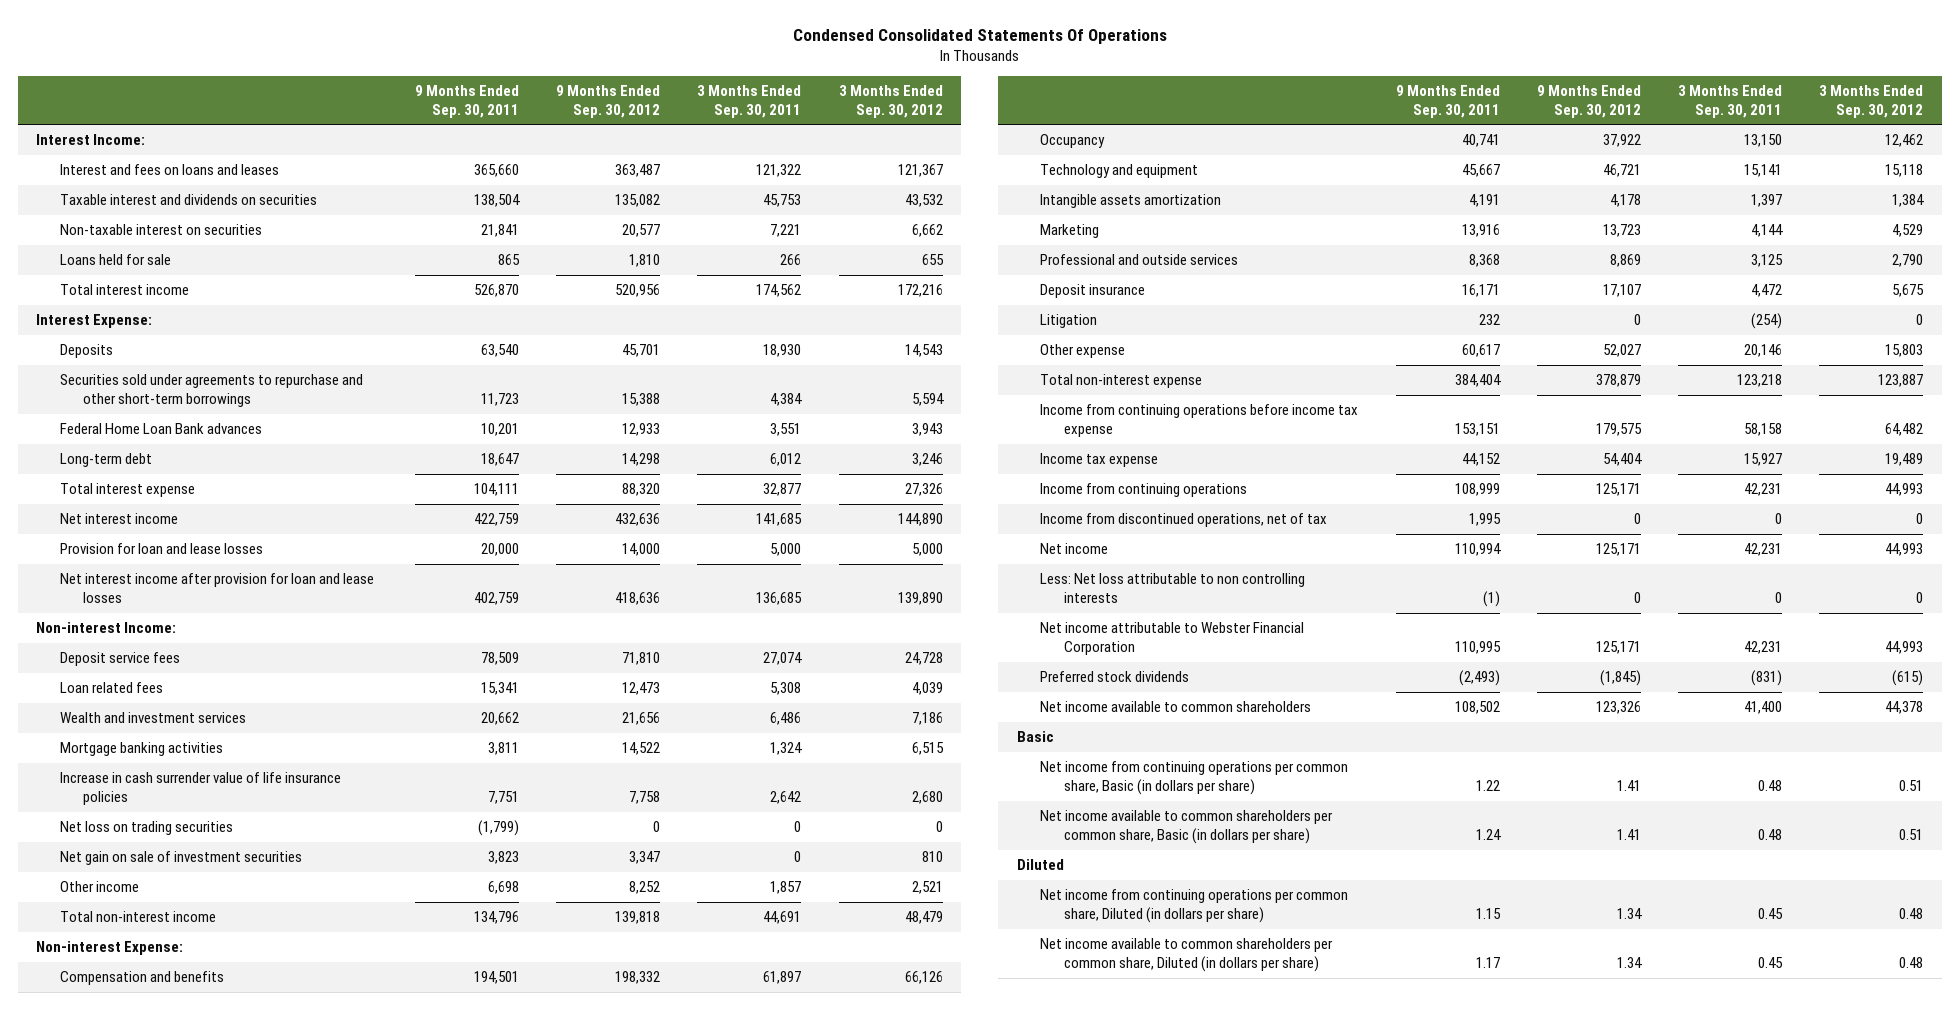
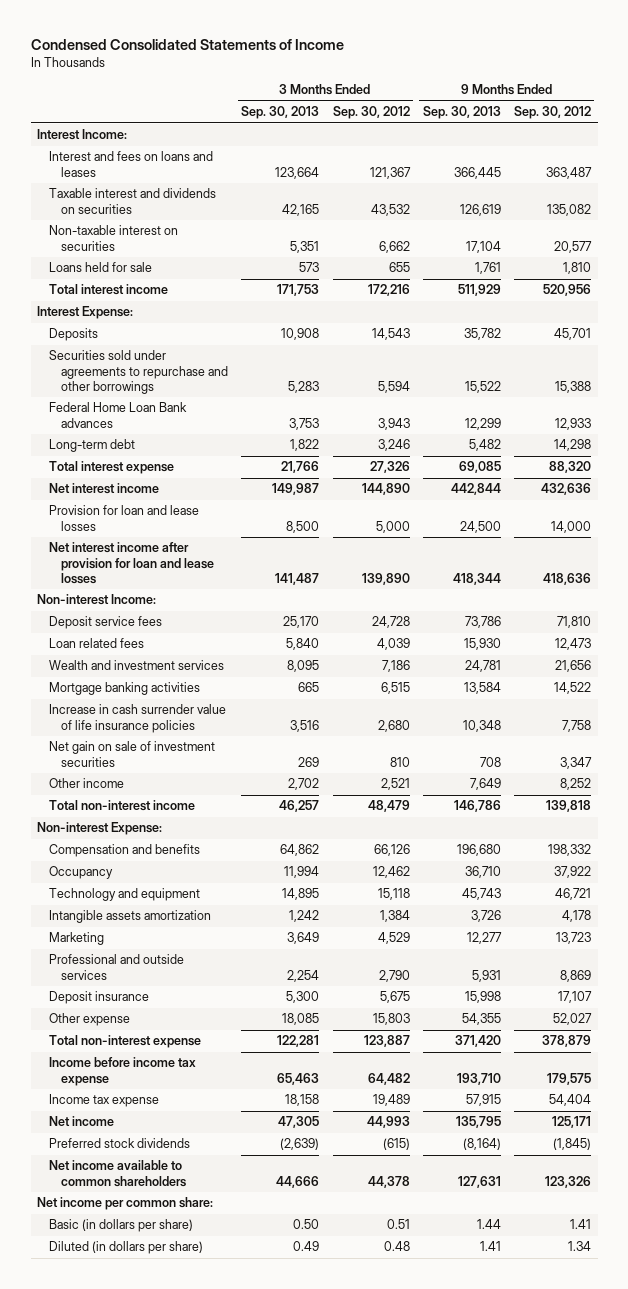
[792,28,1167,44] Condensed Consolidated Statements Of Operations -> [30,38,344,50] Condensed Consolidated Statements of Income
[414,84,519,118] 9 Months Ended Sep. 30, 2011 -> none
[697,84,802,118] 3 Months Ended Sep. 30, 2011 -> none
none -> [241,106,320,120] Sep. 30, 2013
none -> [422,106,501,120] Sep. 30, 2013
[59,374,363,408] Securities sold under agreements to repurchase and other short-term borrowings -> [49,350,228,394] Securities sold under agreements to repurchase and other borrowings
[59,821,233,836] Net loss on trading securities -> none
[1040,314,1098,329] Litigation -> none
[1040,404,1359,438] Income from continuing operations before income tax expense -> [49,1057,197,1086] Income before income tax expense
[1040,483,1248,498] Income from continuing operations -> none
[1040,513,1328,528] Income from discontinued operations, net of tax -> none
[1040,573,1306,604] Less: Net loss attributable to non controlling interests -> none
[1040,622,1305,656] Net income attributable to Webster Financial Corporation -> none
[1017,731,1055,743] Basic -> none
[1040,810,1334,845] Net income available to common shareholders per common share, Basic (in dollars per share) -> none
[1017,859,1065,871] Diluted -> none
[1040,938,1334,973] Net income available to common shareholders per common share, Diluted (in dollars per share) -> none
none -> [37,1197,214,1211] Net income per common share:
[1040,761,1349,796] Net income from continuing operations per common share, Basic (in dollars per share) -> [49,1219,194,1233] Basic (in dollars per share)
[1040,889,1349,924] Net income from continuing operations per common share, Diluted (in dollars per share) -> [49,1241,204,1255] Diluted (in dollars per share)

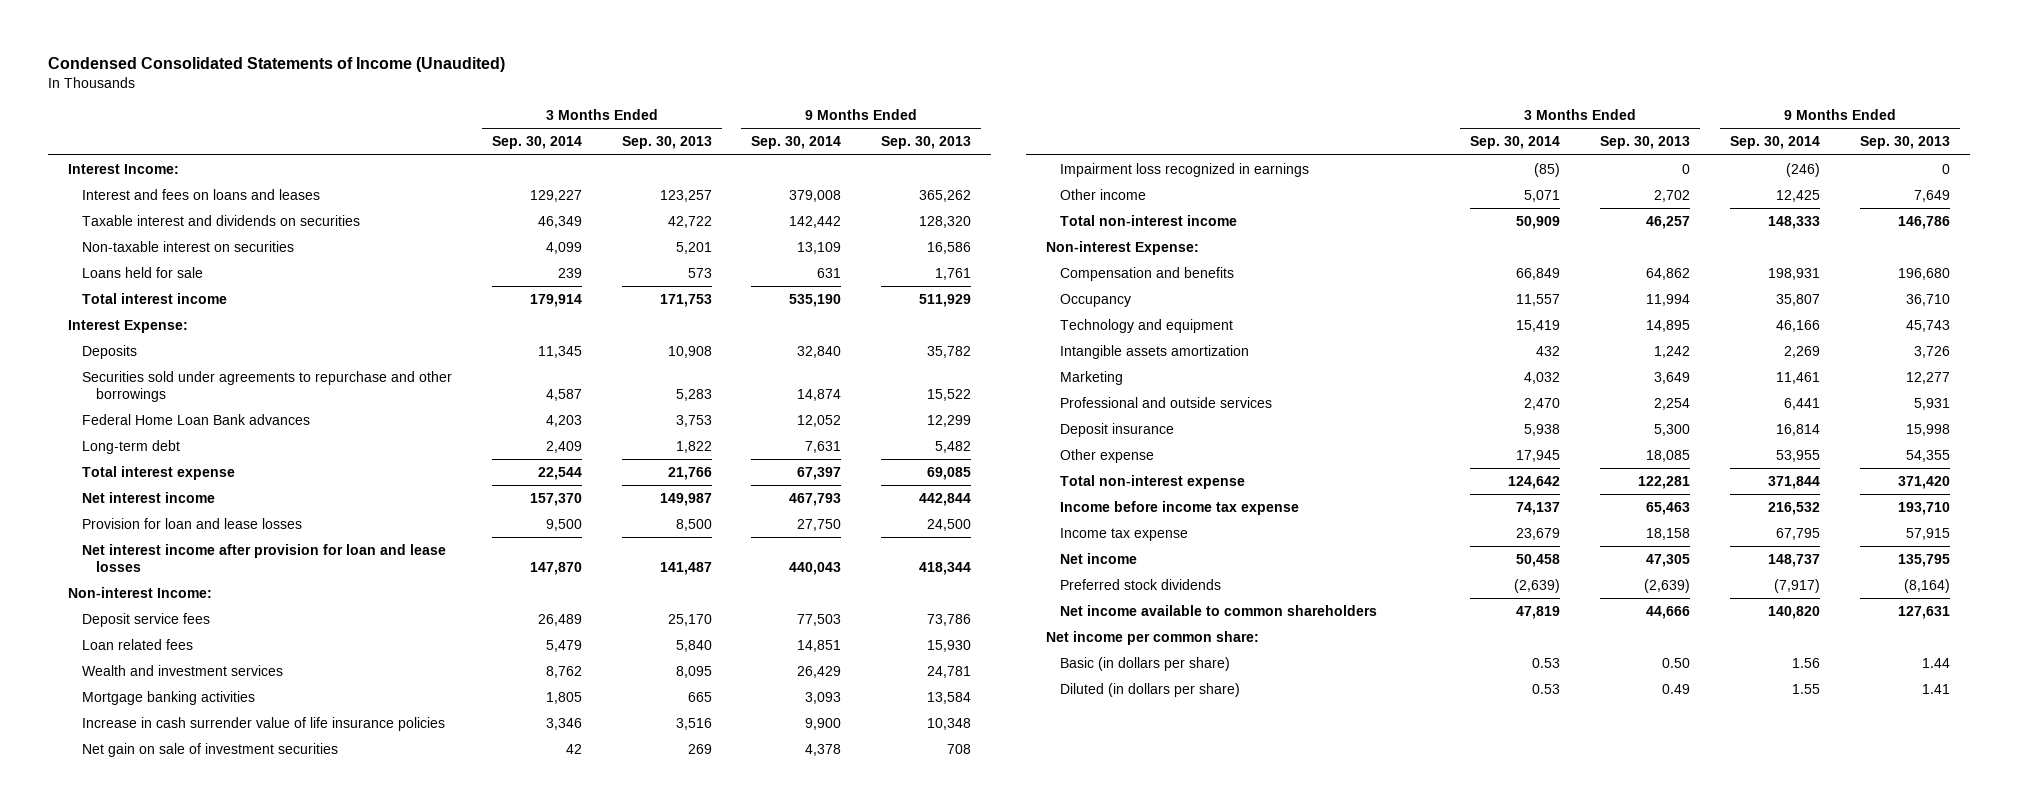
[30,38,344,50] Condensed Consolidated Statements of Income -> [47,57,505,73] Condensed Consolidated Statements of Income (Unaudited)
[332,106,410,120] Sep. 30, 2012 -> none
[514,106,592,120] Sep. 30, 2012 -> none
none -> [491,136,582,150] Sep. 30, 2014
none -> [751,136,842,150] Sep. 30, 2014
[275,166,320,179] 123,664 -> [659,189,712,202] 123,257
[453,166,501,179] 366,445 -> [919,189,972,202] 365,262
[282,203,320,216] 42,165 -> [667,215,712,228] 42,722
[459,203,501,216] 126,619 -> [919,215,972,228] 128,320
[290,240,320,253] 5,351 -> [675,241,712,254] 5,201
[465,240,501,253] 17,104 -> [927,241,972,254] 16,586
none -> [1060,162,1310,177] Impairment loss recognized in earnings

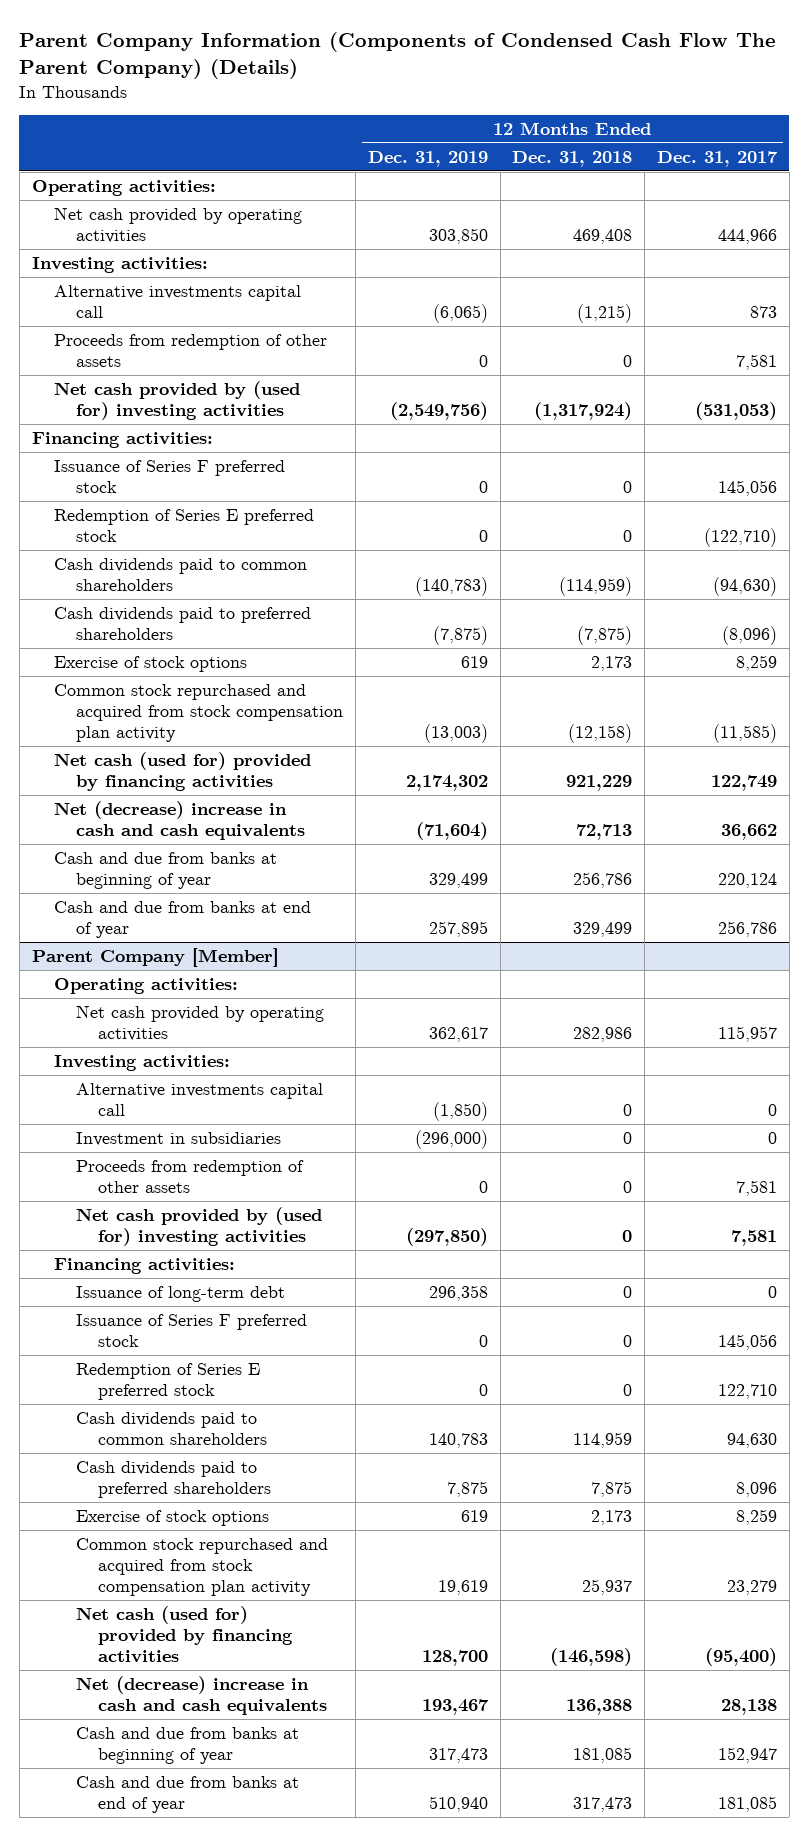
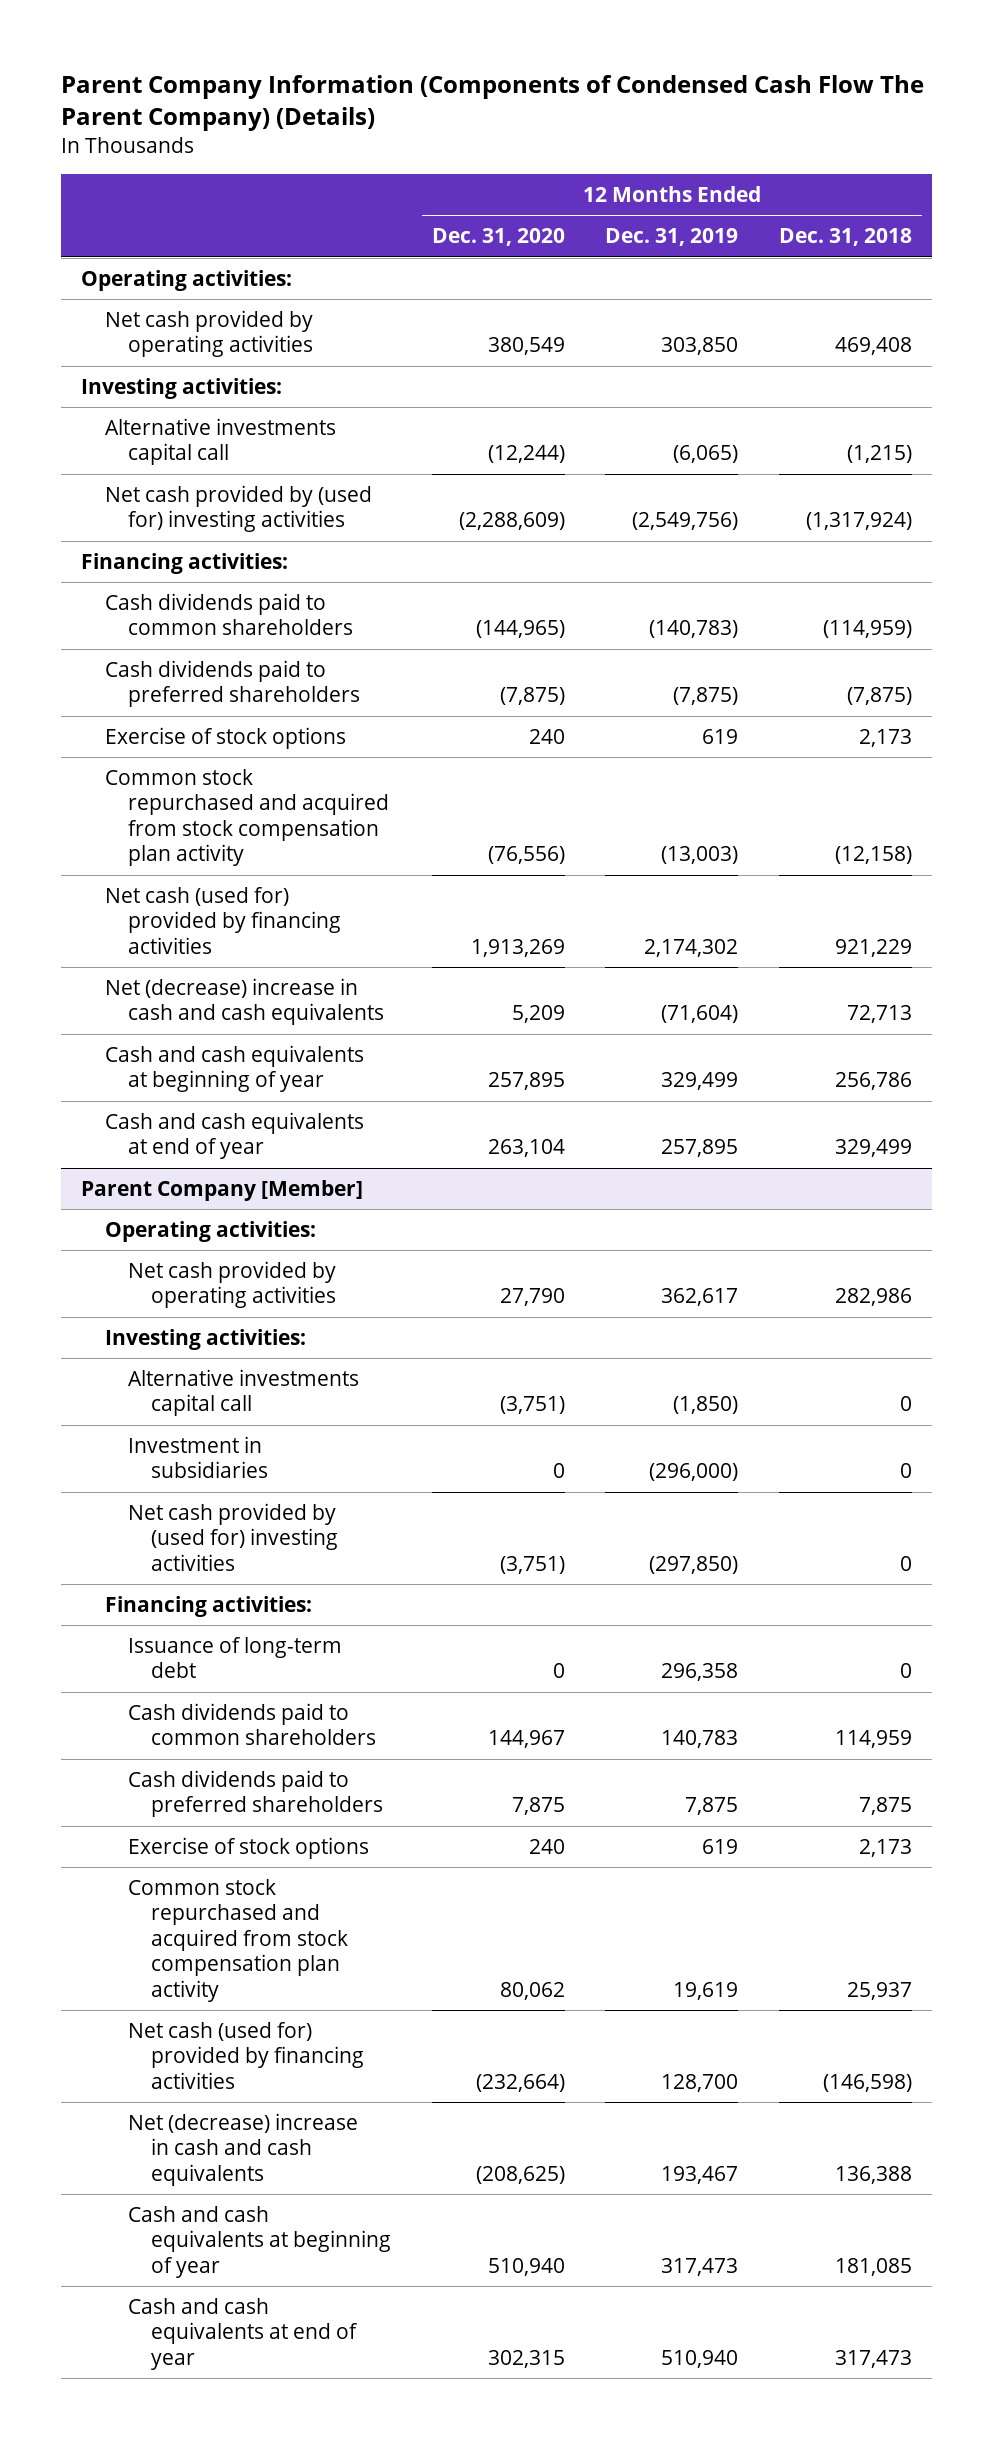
[657,150,779,167] Dec. 31, 2017 -> none
none -> [431,228,565,247] Dec. 31, 2020
[54,333,328,367] Proceeds from redemption of other assets -> none
[54,459,286,493] Issuance of Series F preferred stock -> none
[54,508,315,542] Redemption of Series E preferred stock -> none
[54,851,278,889] Cash and due from banks at beginning of year -> [104,1045,364,1093] Cash and cash equivalents at beginning of year
[54,900,312,938] Cash and due from banks at end of year -> [104,1112,364,1160] Cash and cash equivalents at end of year
[76,1159,305,1193] Proceeds from redemption of other assets -> none
[76,1313,308,1347] Issuance of Series F preferred stock -> none
[76,1362,261,1400] Redemption of Series E preferred stock -> none
[76,1726,300,1764] Cash and due from banks at beginning of year -> [127,2206,392,2278] Cash and cash equivalents at beginning of year
[76,1775,300,1813] Cash and due from banks at end of year -> [127,2298,359,2370] Cash and cash equivalents at end of year

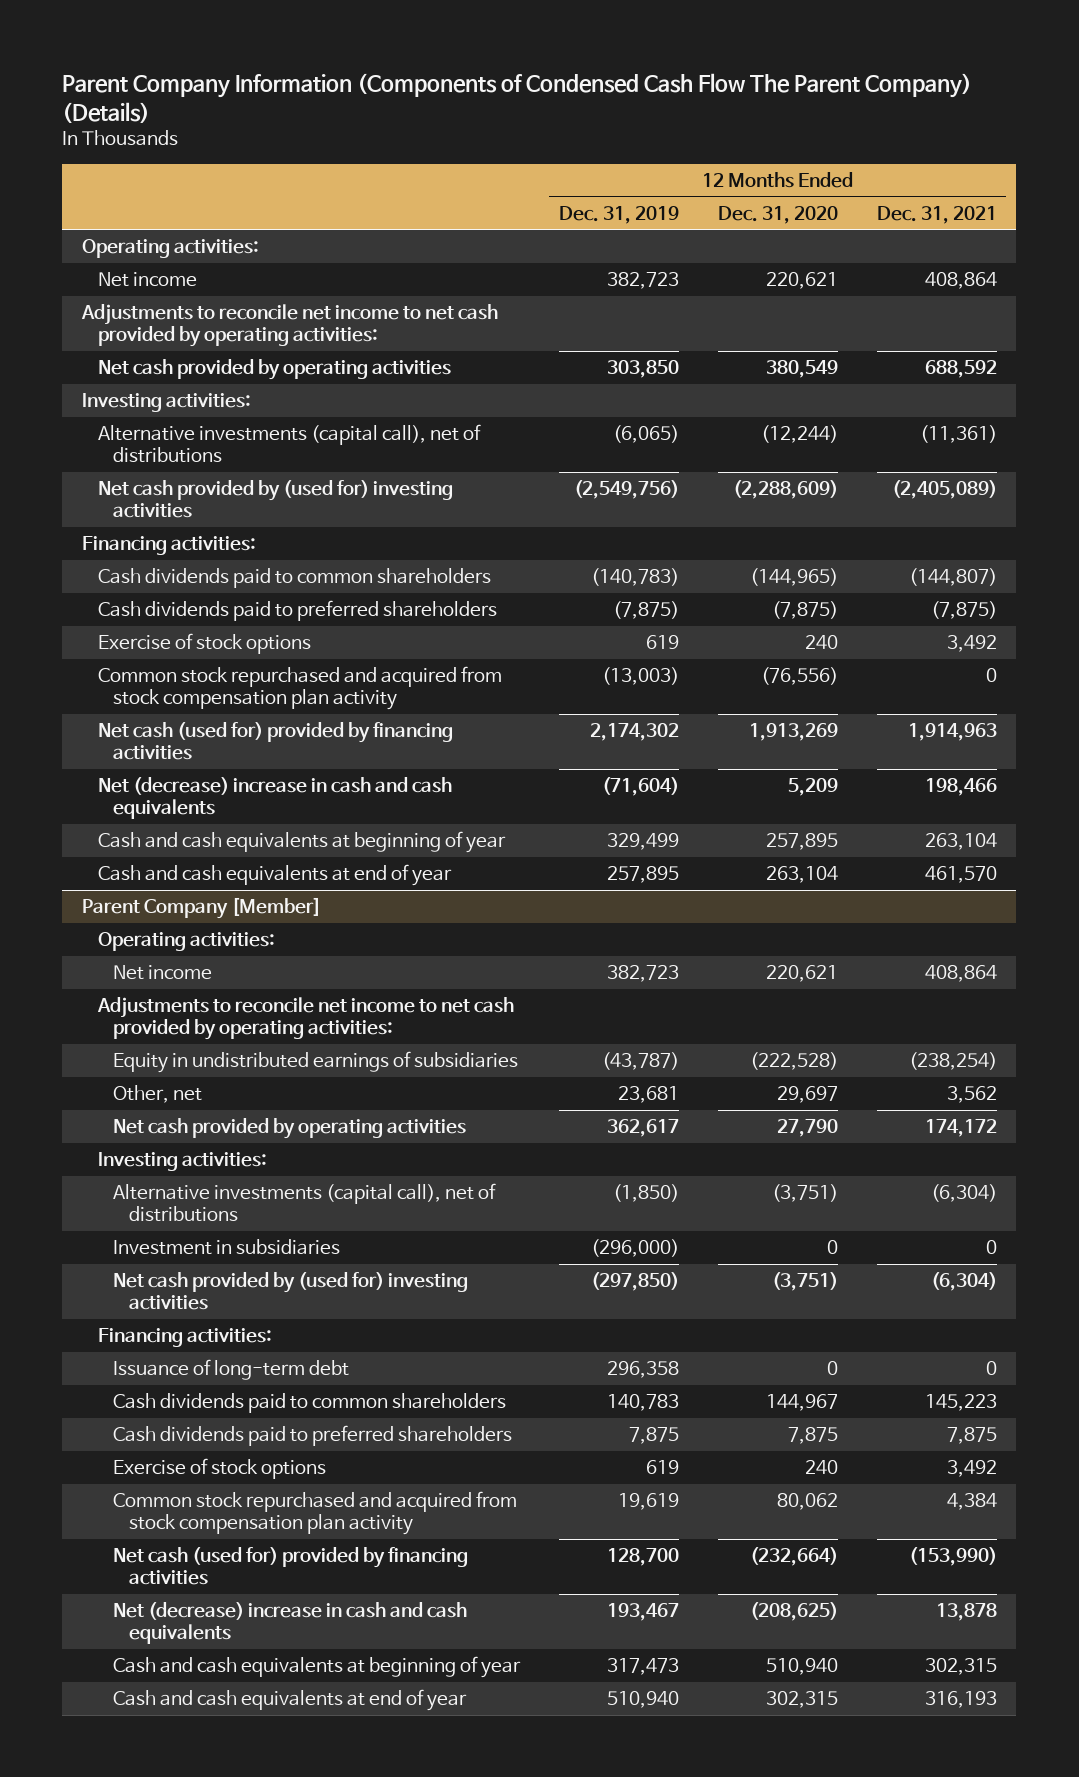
[779,228,913,247] Dec. 31, 2018 -> none
none -> [876,205,997,224] Dec. 31, 2021
none -> [97,272,197,288] Net income
none -> [80,304,498,347] Adjustments to reconcile net income to net cash provided by operating activities:
[104,418,336,466] Alternative investments capital call -> [97,424,481,463] Alternative investments (capital call), net of distributions
none -> [113,965,213,981] Net income
none -> [96,997,514,1040] Adjustments to reconcile net income to net cash provided by operating activities:
none -> [113,1051,519,1074] Equity in undistributed earnings of subsidiaries
none -> [113,1085,203,1104] Other, net
[127,1369,359,1417] Alternative investments capital call -> [113,1183,497,1222] Alternative investments (capital call), net of distributions

